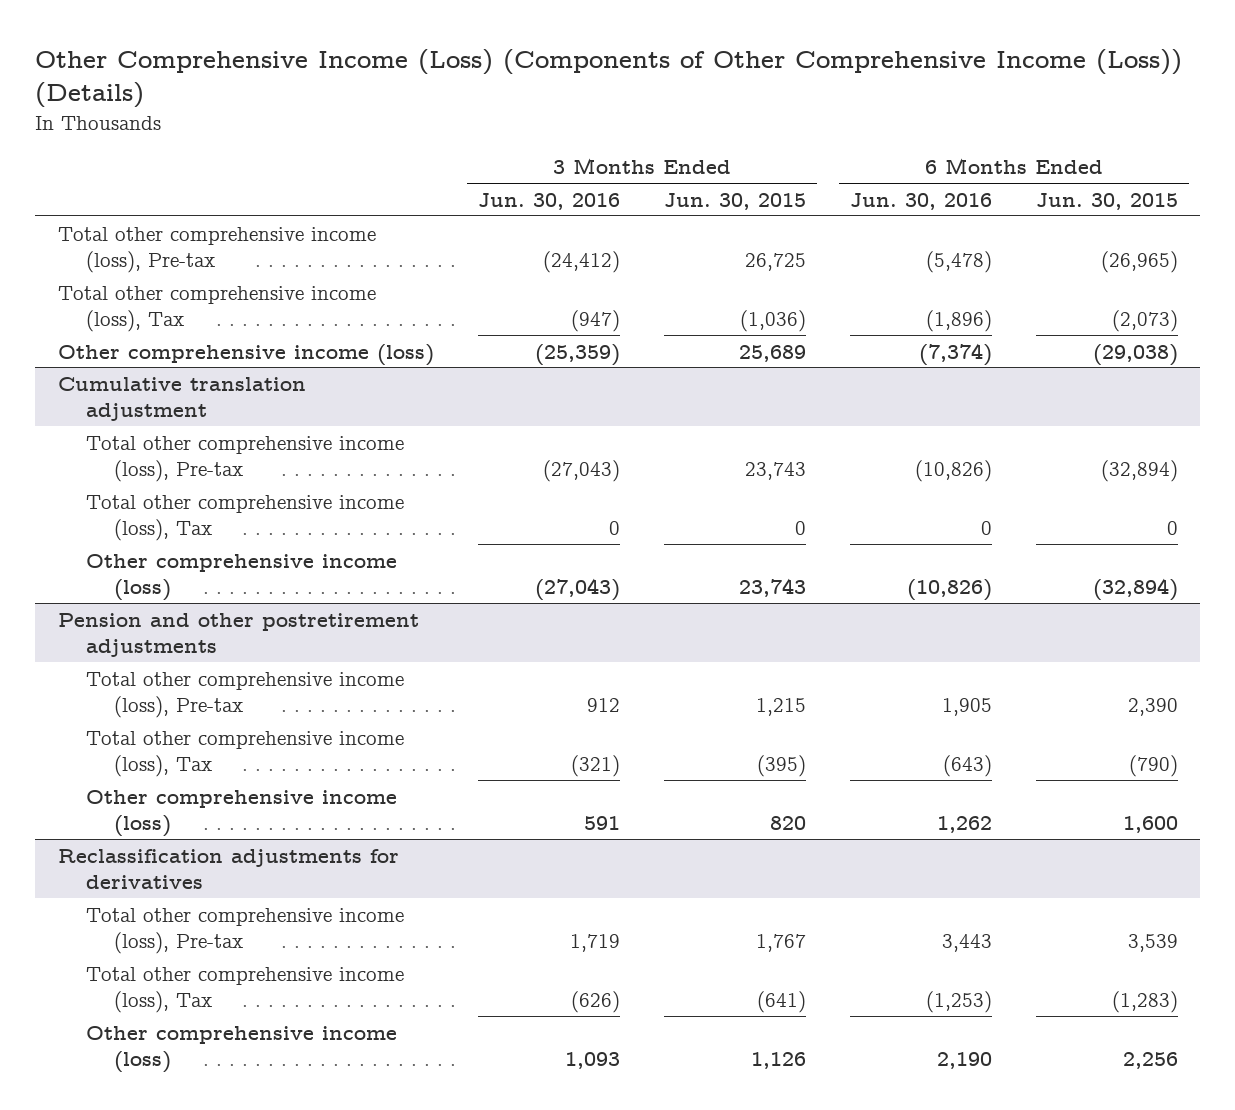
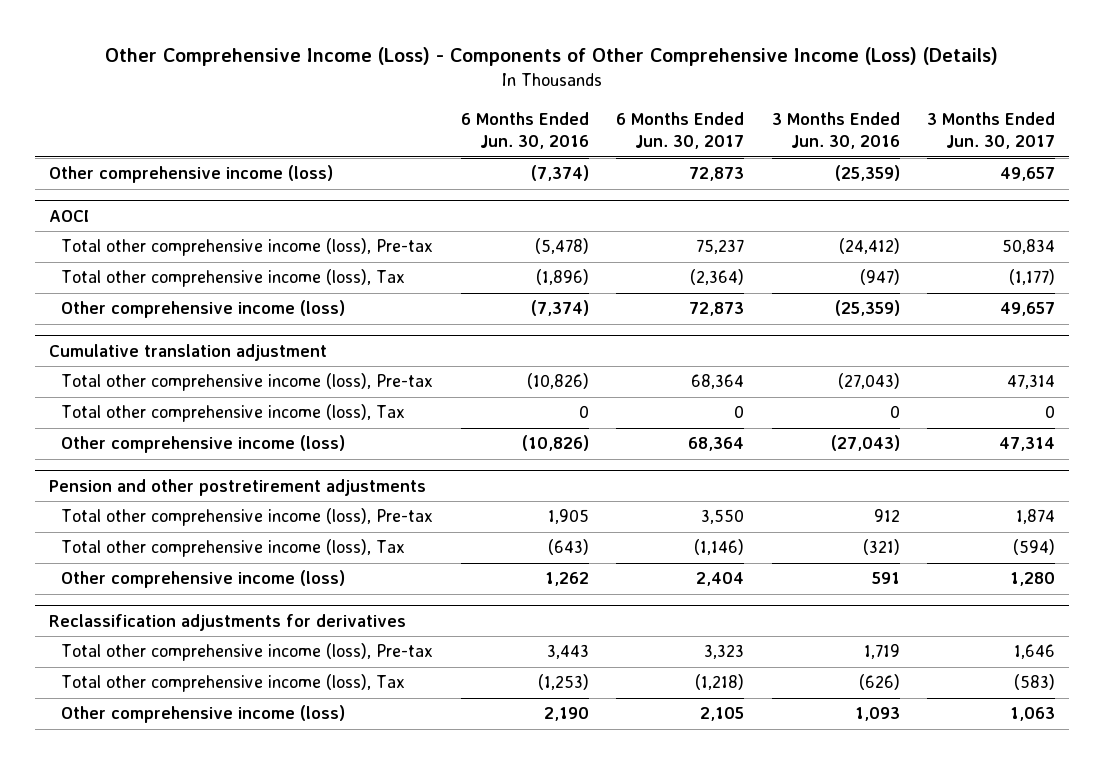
[35,49,1183,109] Other Comprehensive Income (Loss) (Components of Other Comprehensive Income (Loss)) (Details) -> [104,47,998,67] Other Comprehensive Income (Loss) - Components of Other Comprehensive Income (Loss) (Details)
[663,192,806,210] Jun. 30, 2015 -> none
[1035,192,1178,210] Jun. 30, 2015 -> none
none -> [616,111,745,149] 6 Months Ended Jun. 30, 2017
none -> [927,111,1056,149] 3 Months Ended Jun. 30, 2017
none -> [48,165,333,184] Other comprehensive income (loss)
none -> [48,209,89,222] AOCI

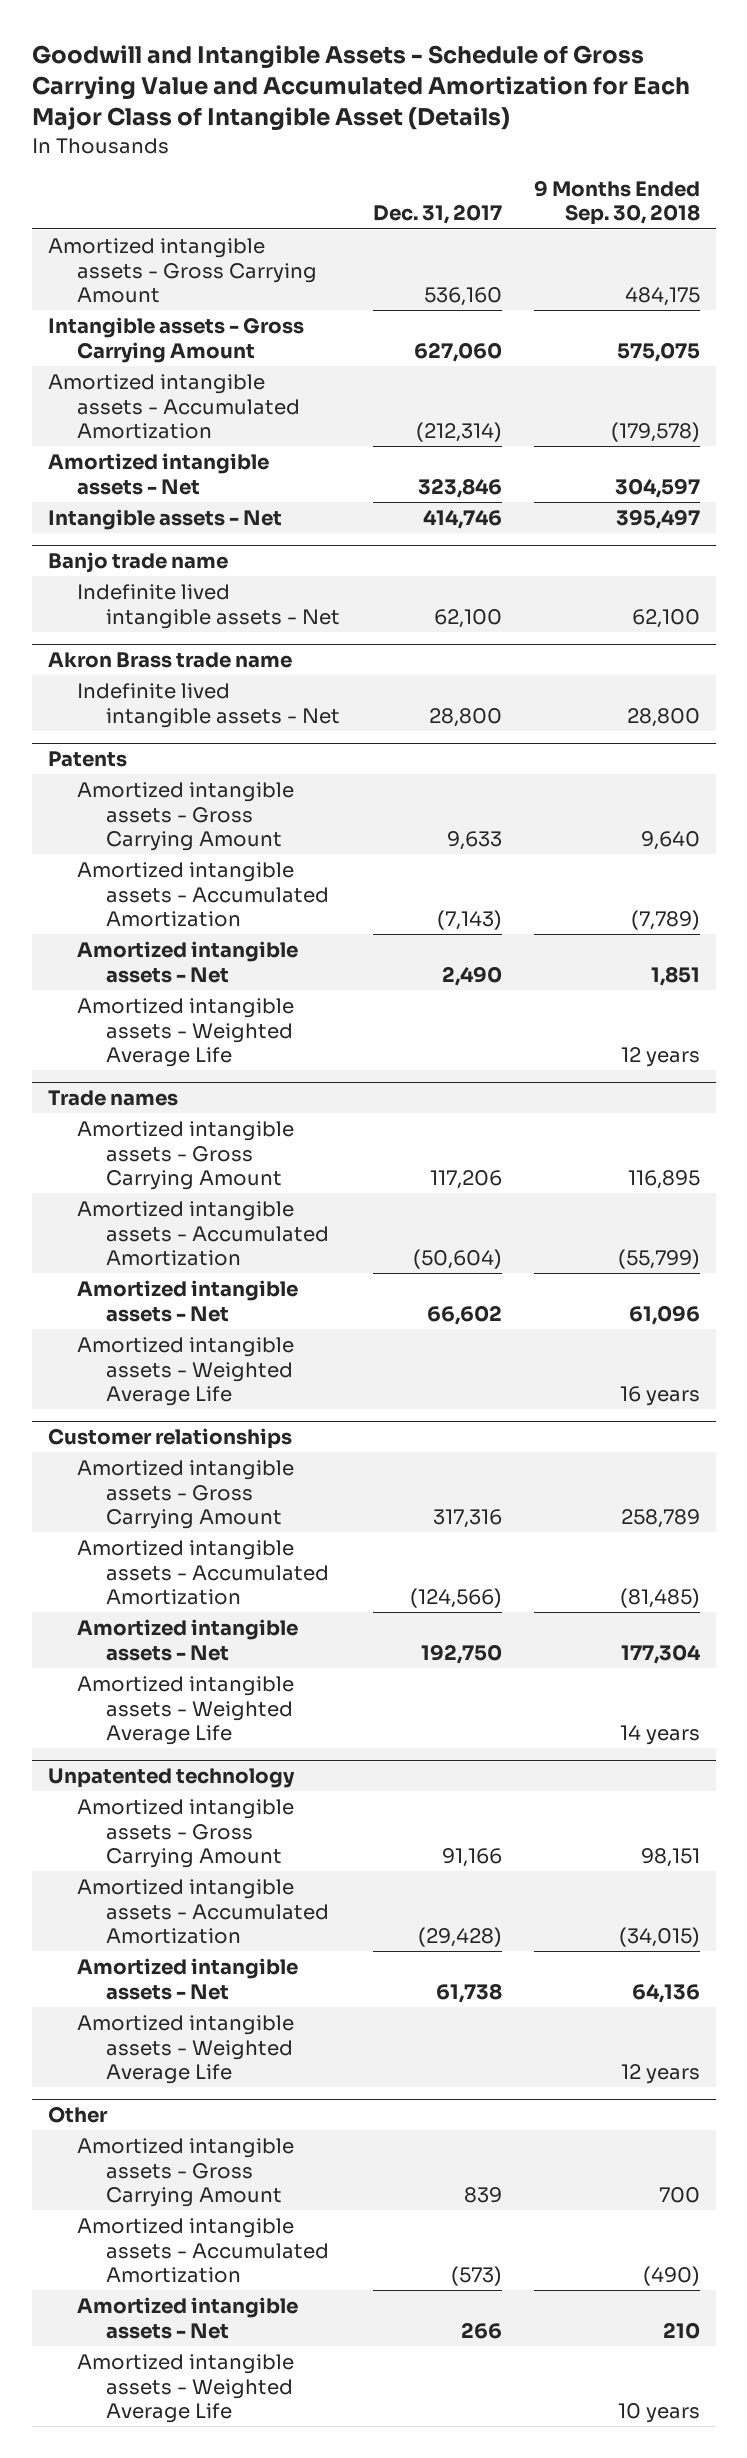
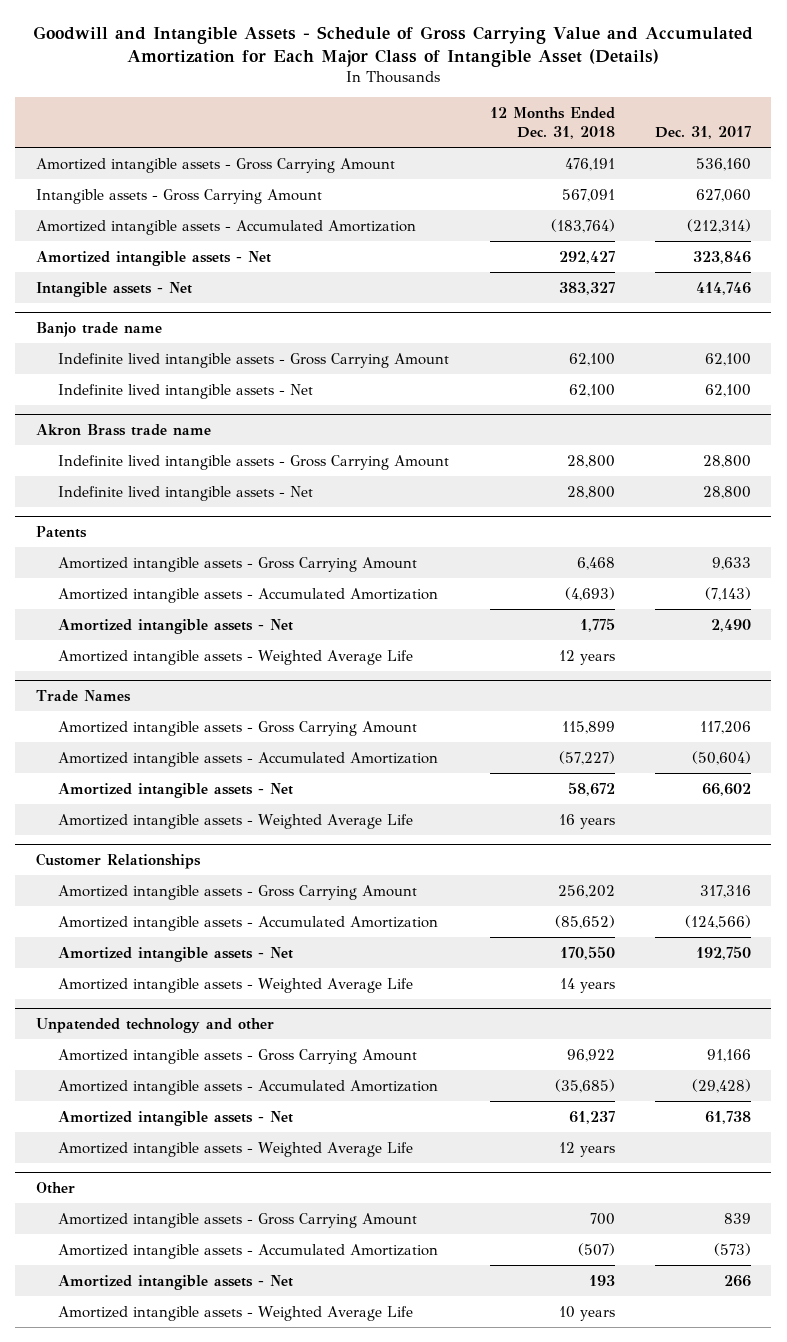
[533,179,700,226] 9 Months Ended Sep. 30, 2018 -> none
none -> [489,106,615,140] 12 Months Ended Dec. 31, 2018
none -> [57,352,449,368] Indefinite lived intangible assets - Gross Carrying Amount
none -> [57,454,449,470] Indefinite lived intangible assets - Gross Carrying Amount
[47,1090,178,1107] Trade names -> [35,690,131,703] Trade Names
[47,1428,292,1450] Customer relationships -> [35,853,201,870] Customer Relationships
[47,1768,295,1789] Unpatented technology -> [35,1018,274,1034] Unpatended technology and other

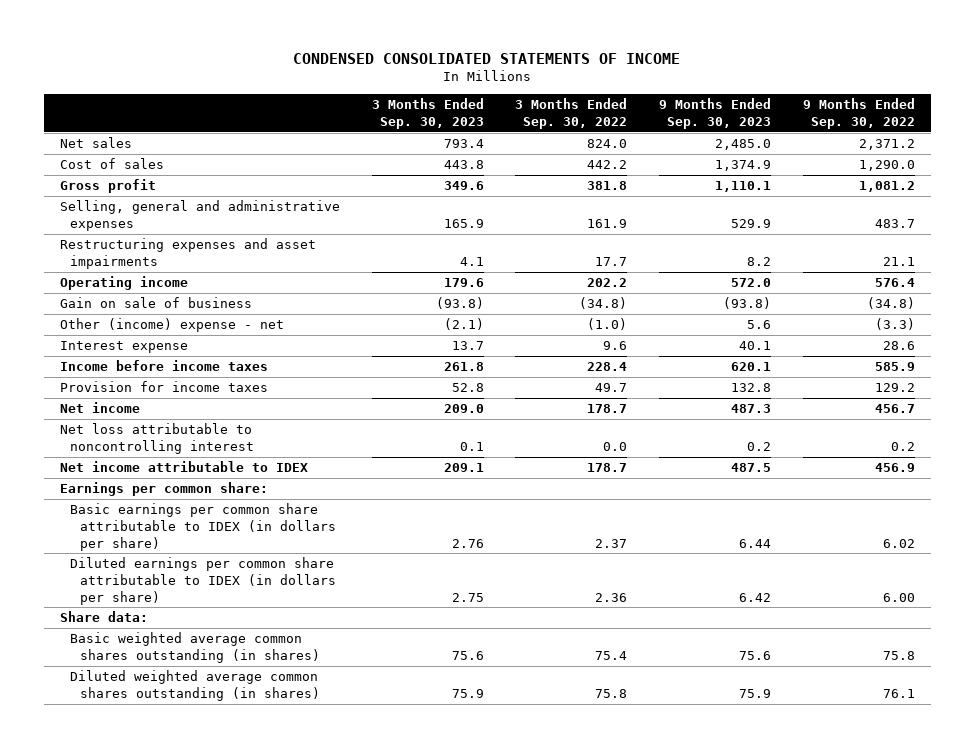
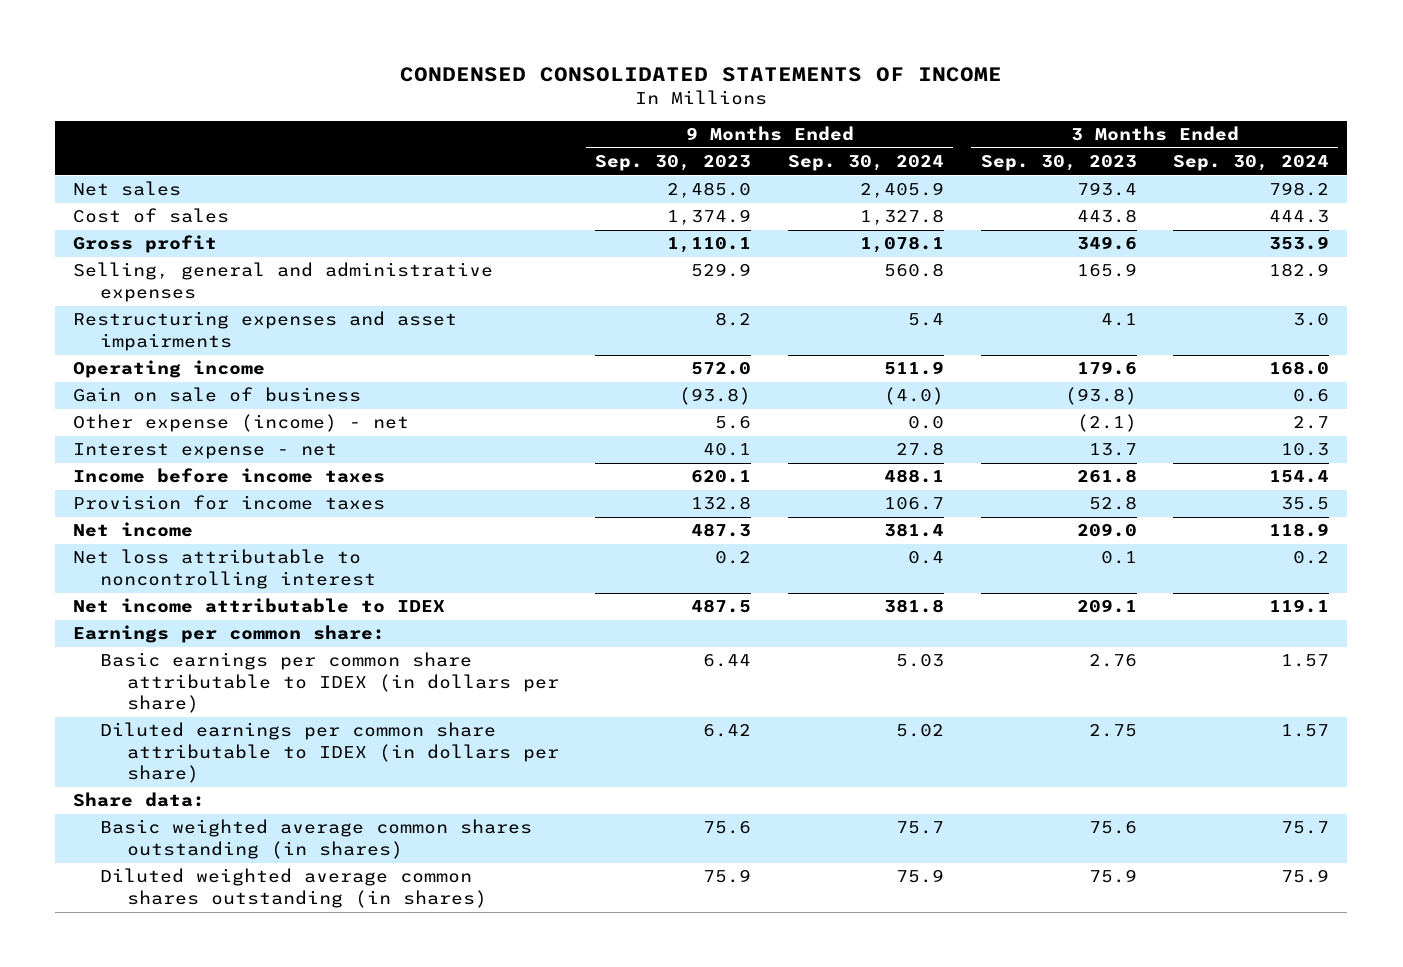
[515,98,628,129] 3 Months Ended Sep. 30, 2022 -> none
[802,98,915,129] 9 Months Ended Sep. 30, 2022 -> none
none -> [788,155,945,172] Sep. 30, 2024
none -> [1173,155,1330,172] Sep. 30, 2024
[59,318,284,333] Other (income) expense - net -> [73,414,410,433] Other expense (income) - net
[59,341,188,354] Interest expense -> [73,443,338,460] Interest expense - net

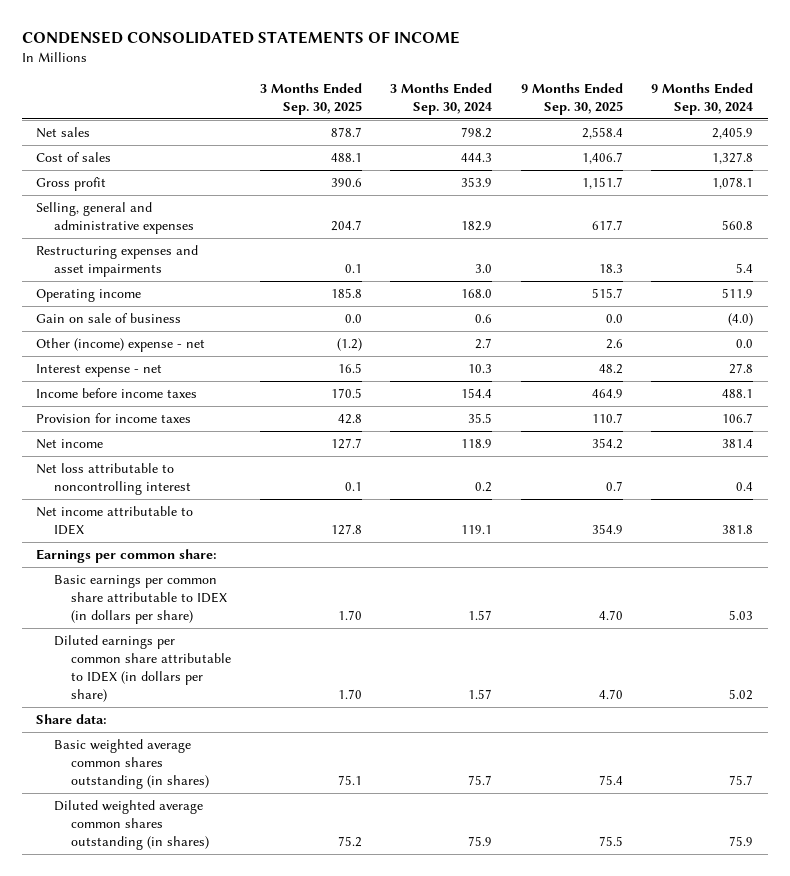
[595,155,752,172] Sep. 30, 2023 -> none
[980,155,1137,172] Sep. 30, 2023 -> none
none -> [259,82,362,115] 3 Months Ended Sep. 30, 2025
none -> [520,82,623,115] 9 Months Ended Sep. 30, 2025
[73,414,410,433] Other expense (income) - net -> [36,337,206,352] Other (income) expense - net

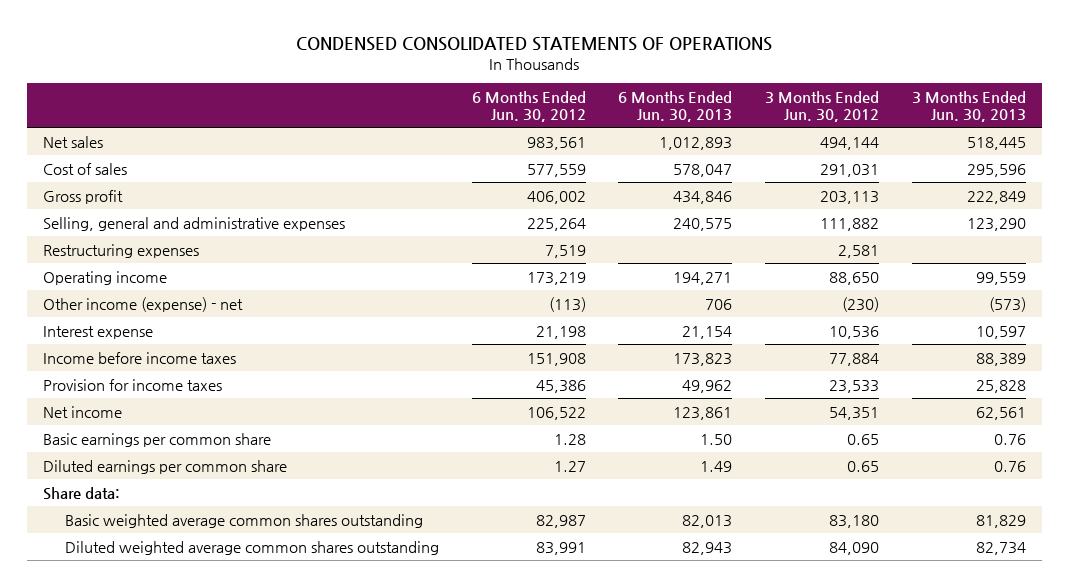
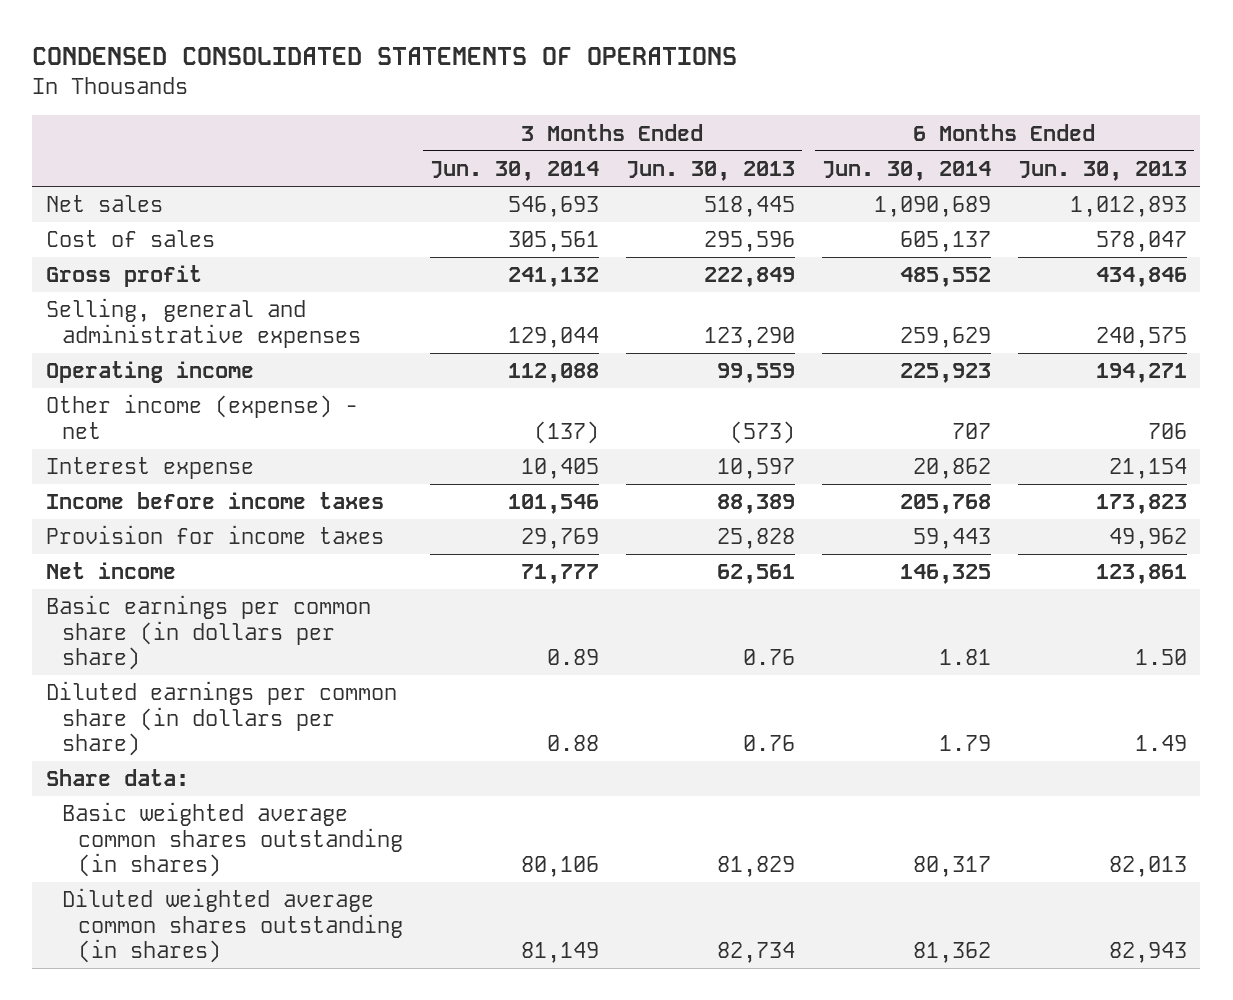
[471,90,586,122] 6 Months Ended Jun. 30, 2012 -> none
[765,90,880,122] 3 Months Ended Jun. 30, 2012 -> none
none -> [429,160,599,181] Jun. 30, 2014
none -> [821,160,991,181] Jun. 30, 2014
[43,243,200,258] Restructuring expenses -> none
[43,432,272,447] Basic earnings per common share -> [45,595,371,671] Basic earnings per common share (in dollars per share)
[43,459,288,474] Diluted earnings per common share -> [45,681,397,757] Diluted earnings per common share (in dollars per share)
[65,513,424,528] Basic weighted average common shares outstanding -> [61,802,403,878] Basic weighted average common shares outstanding (in shares)
[65,540,440,555] Diluted weighted average common shares outstanding -> [61,888,403,964] Diluted weighted average common shares outstanding (in shares)

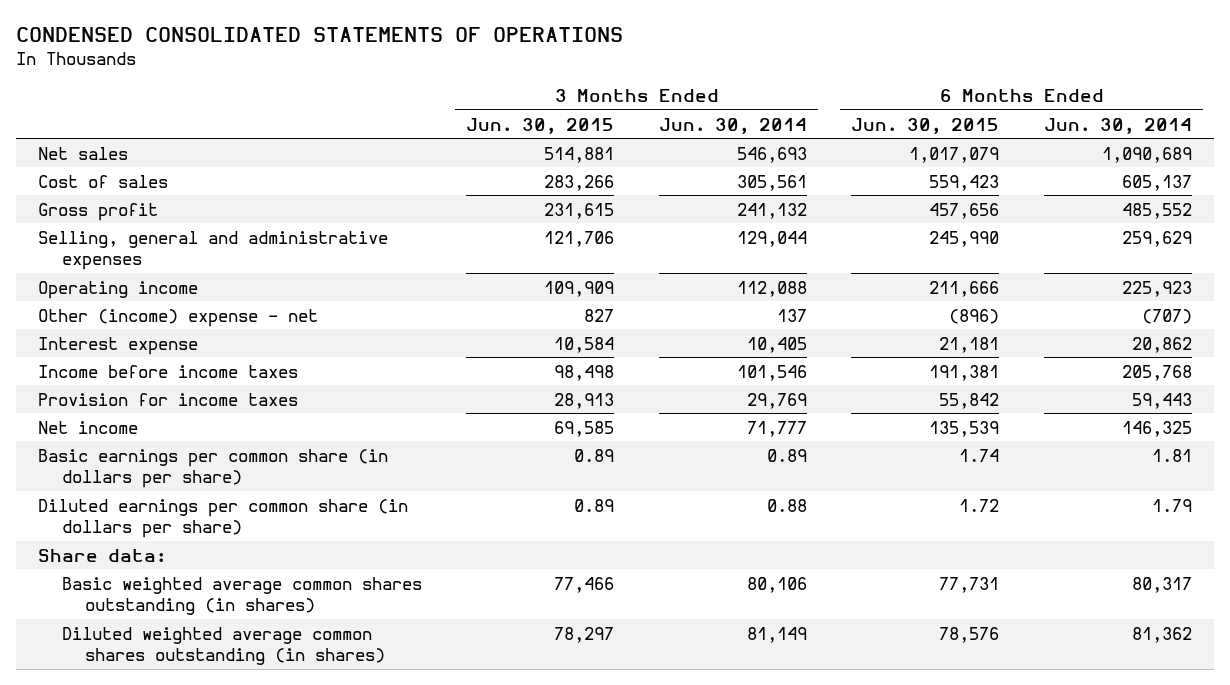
[625,160,795,181] Jun. 30, 2013 -> none
[1017,160,1187,181] Jun. 30, 2013 -> none
none -> [466,117,615,134] Jun. 30, 2015
none -> [851,117,1000,134] Jun. 30, 2015
[45,394,358,439] Other income (expense) - net -> [38,308,319,327] Other (income) expense - net
[533,420,599,444] (137) -> [776,308,807,322] 137
[951,422,991,439] 707 -> [1141,308,1192,324] (707)

